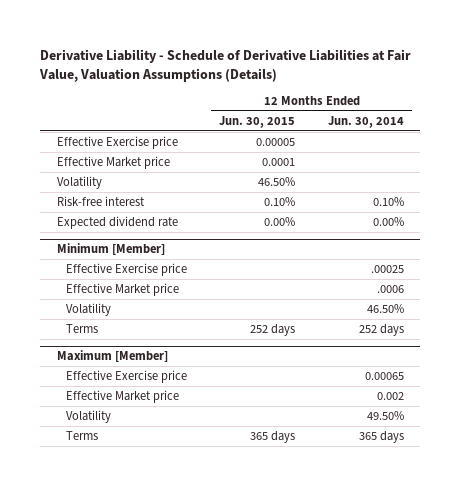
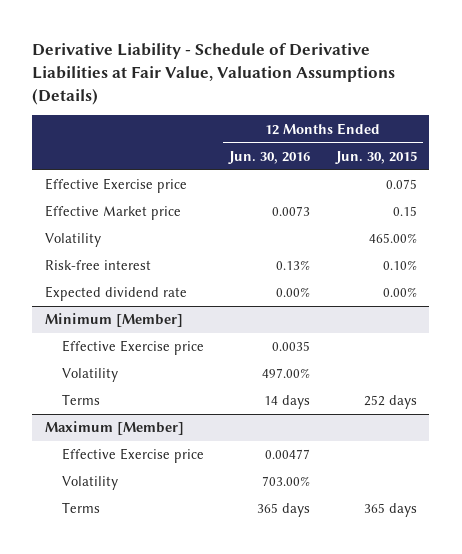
[328,115,405,128] Jun. 30, 2014 -> none
none -> [228,150,311,164] Jun. 30, 2016
[256,138,296,147] 0.00005 -> [385,179,417,190] 0.075
[262,158,296,167] 0.0001 -> [392,206,417,217] 0.15
[258,177,296,187] 46.50% -> [368,233,417,244] 465.00%
[65,283,179,297] Effective Market price -> none
[65,390,179,404] Effective Market price -> none

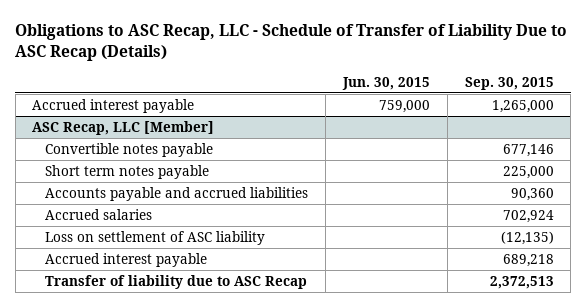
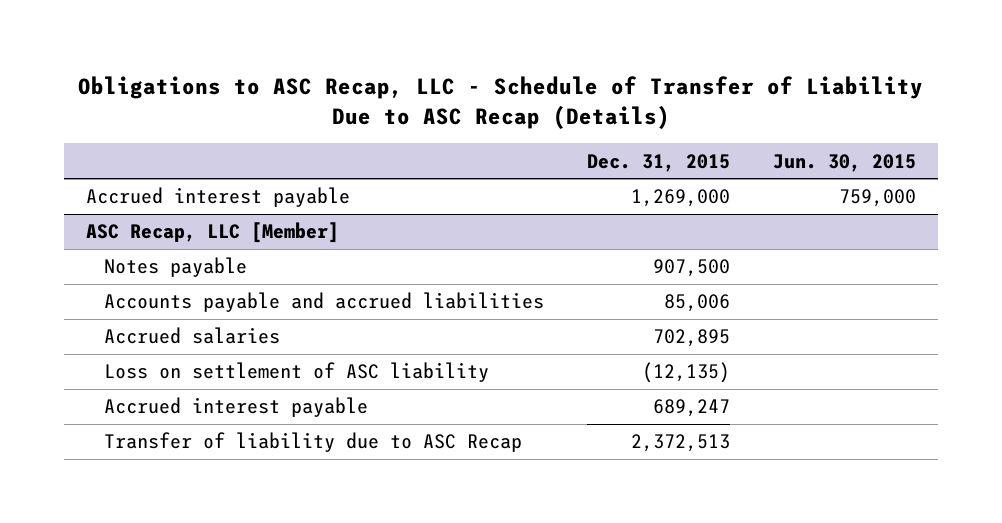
[464,76,554,90] Sep. 30, 2015 -> none
none -> [587,153,731,172] Dec. 31, 2015
[45,164,210,179] Short term notes payable -> none
[45,142,214,157] Convertible notes payable -> [103,257,247,278] Notes payable

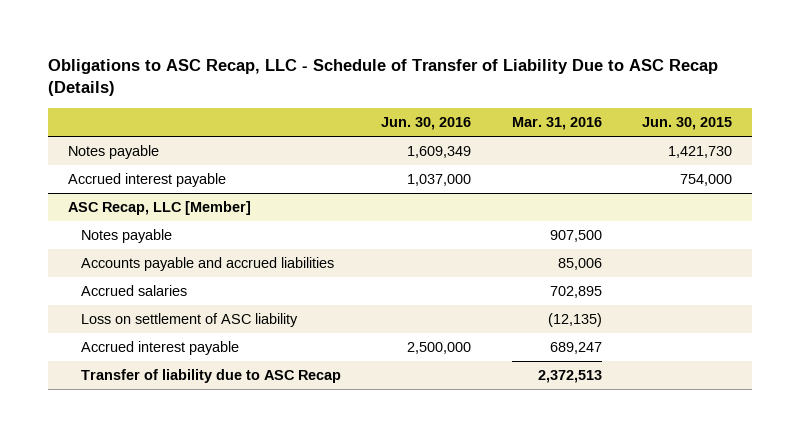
[587,153,731,172] Dec. 31, 2015 -> none
none -> [381,117,472,131] Jun. 30, 2016
none -> [511,117,602,131] Mar. 31, 2016
none -> [68,145,160,160] Notes payable
[839,189,917,208] 759,000 -> [679,174,732,187] 754,000

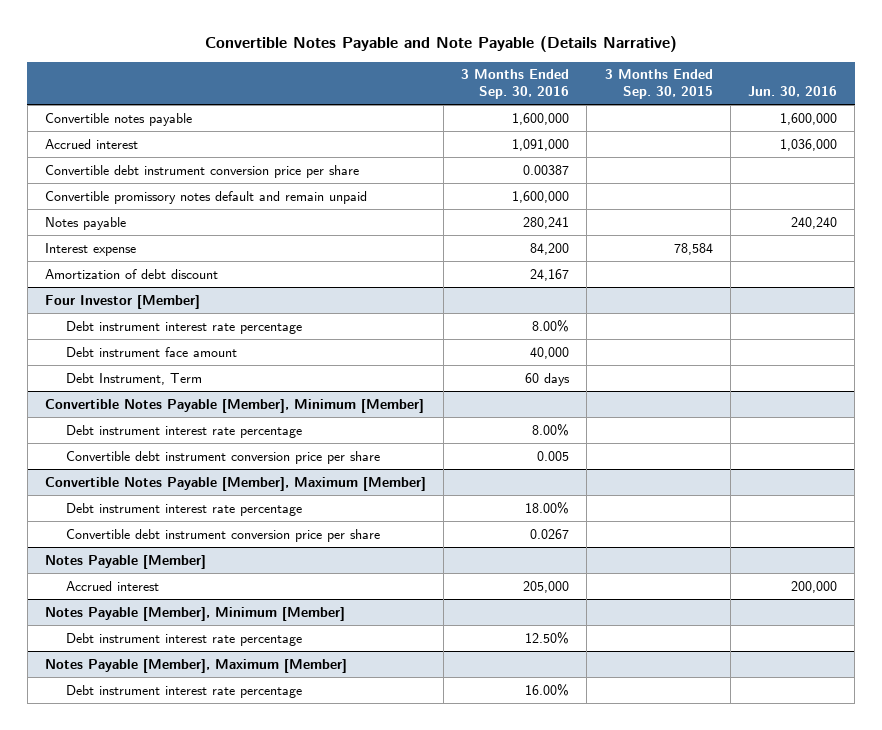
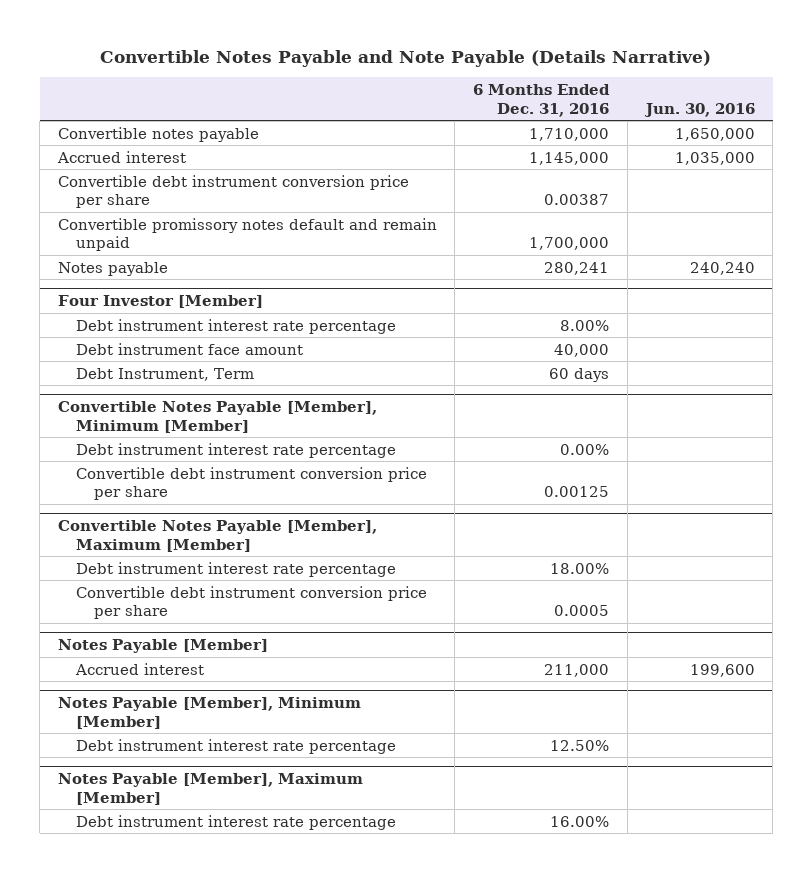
[461,69,570,100] 3 Months Ended Sep. 30, 2016 -> none
[604,69,713,100] 3 Months Ended Sep. 30, 2015 -> none
none -> [473,84,611,117] 6 Months Ended Dec. 31, 2016
[779,112,837,125] 1,600,000 -> [674,127,755,141] 1,650,000
[779,138,837,151] 1,036,000 -> [674,151,755,165] 1,035,000
[44,242,136,256] Interest expense -> none
[44,268,218,279] Amortization of debt discount -> none
[790,580,837,593] 200,000 -> [689,663,755,677] 199,600

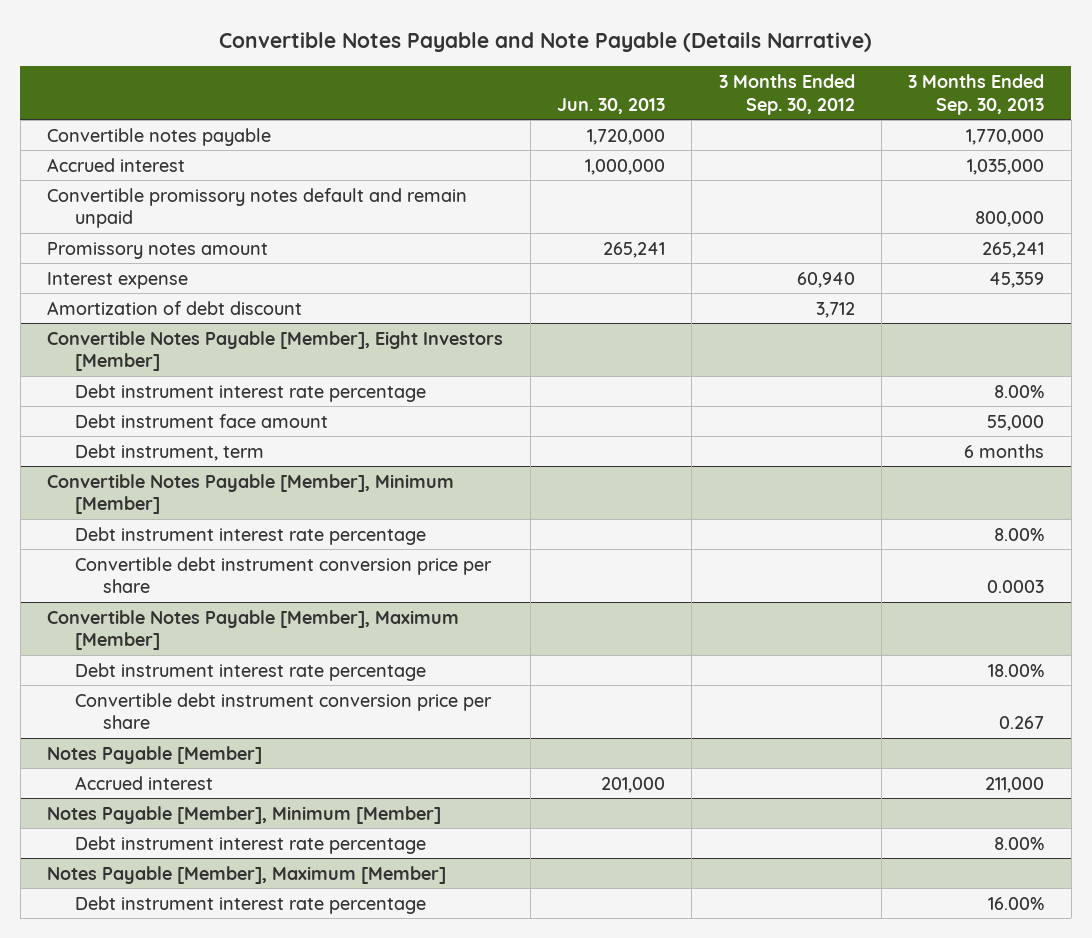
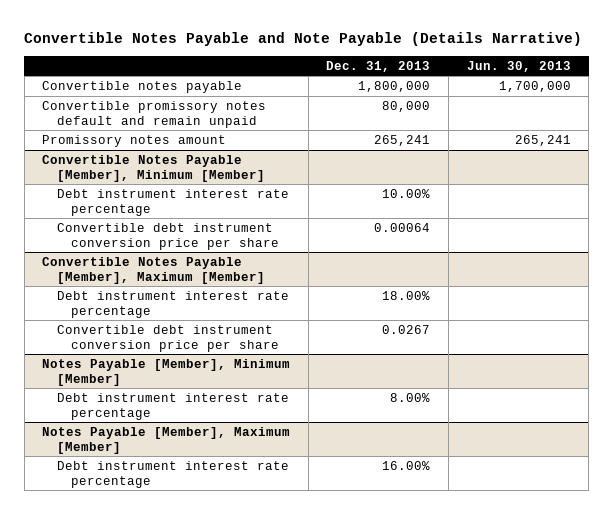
[718,73,855,115] 3 Months Ended Sep. 30, 2012 -> none
[908,73,1045,115] 3 Months Ended Sep. 30, 2013 -> none
none -> [326,60,431,72] Dec. 31, 2013
[47,157,186,172] Accrued interest -> none
[586,128,665,145] 1,720,000 -> [498,80,571,92] 1,700,000
[47,271,189,289] Interest expense -> none
[47,300,303,315] Amortization of debt discount -> none
[47,330,504,372] Convertible Notes Payable [Member], Eight Investors [Member] -> none
[75,383,427,402] Debt instrument interest rate percentage -> none
[75,413,329,428] Debt instrument face amount -> none
[75,443,265,461] Debt instrument, term -> none
[47,745,263,764] Notes Payable [Member] -> none
[75,775,214,790] Accrued interest -> none

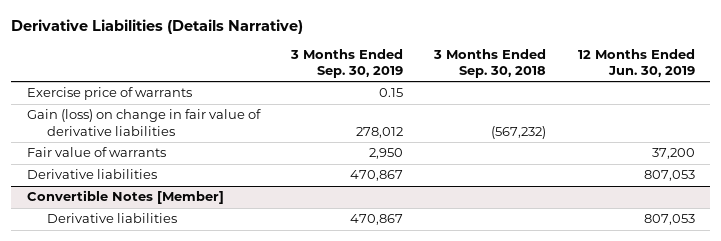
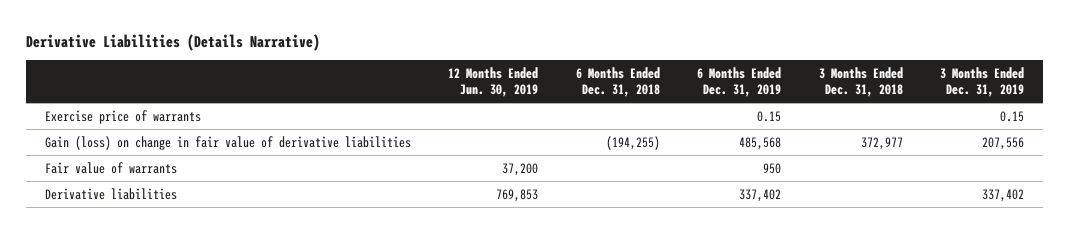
[289,48,403,79] 3 Months Ended Sep. 30, 2019 -> none
[433,48,547,79] 3 Months Ended Sep. 30, 2018 -> none
none -> [575,66,660,98] 6 Months Ended Dec. 31, 2018
none -> [697,66,782,98] 6 Months Ended Dec. 31, 2019
none -> [818,66,903,98] 3 Months Ended Dec. 31, 2018
none -> [940,66,1025,98] 3 Months Ended Dec. 31, 2019
[26,190,224,205] Convertible Notes [Member] -> none
[46,213,177,224] Derivative liabilities -> none
[643,170,695,182] 807,053 -> [496,188,539,202] 769,853

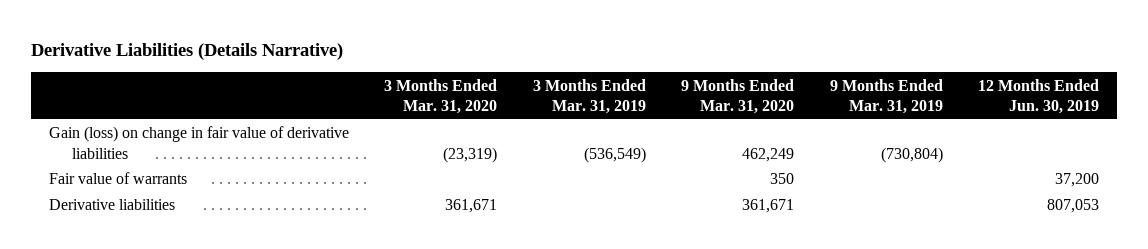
[575,66,660,98] 6 Months Ended Dec. 31, 2018 -> none
[697,66,782,98] 6 Months Ended Dec. 31, 2019 -> none
[818,66,903,98] 3 Months Ended Dec. 31, 2018 -> none
[940,66,1025,98] 3 Months Ended Dec. 31, 2019 -> none
none -> [384,78,498,114] 3 Months Ended Mar. 31, 2020
none -> [532,78,646,114] 3 Months Ended Mar. 31, 2019
none -> [681,78,795,114] 9 Months Ended Mar. 31, 2020
none -> [829,78,943,114] 9 Months Ended Mar. 31, 2019
[44,109,201,124] Exercise price of warrants -> none
[496,188,539,202] 769,853 -> [1046,199,1099,214] 807,053

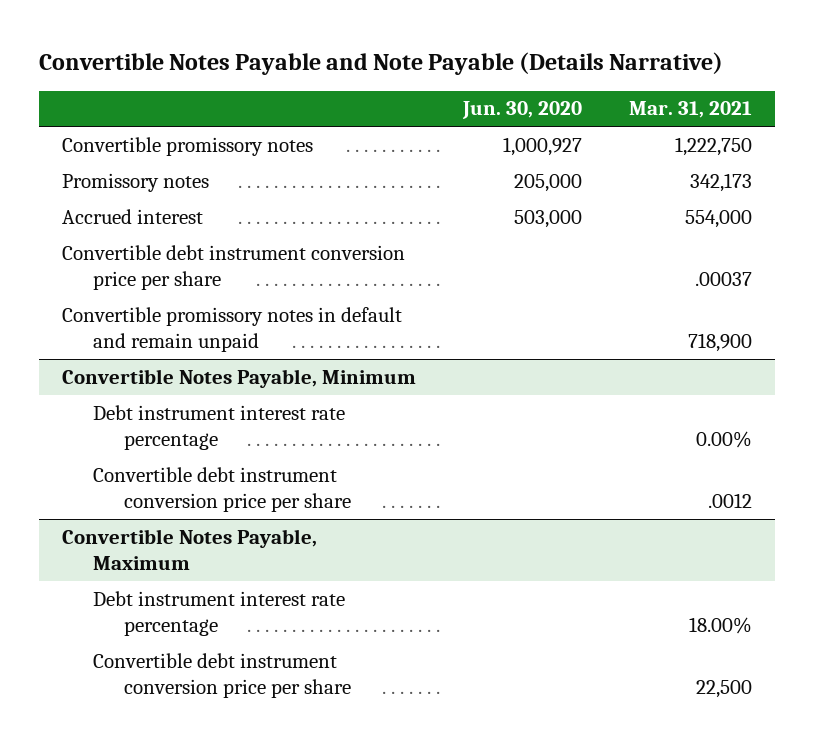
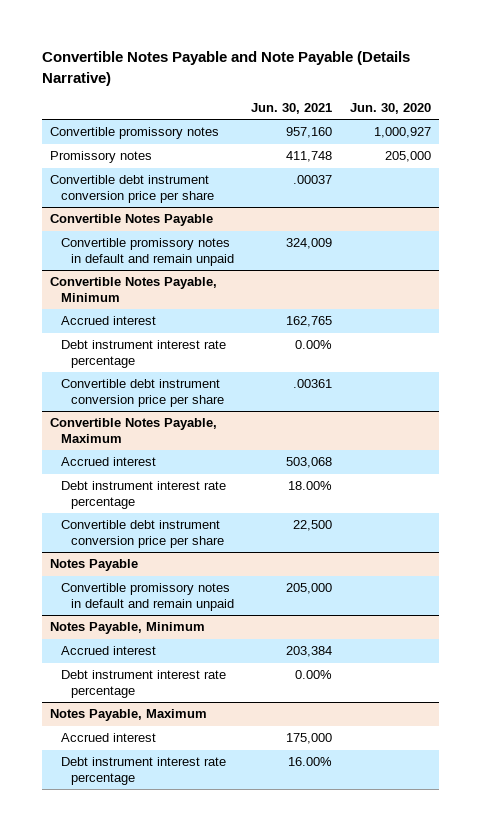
[628,101,752,119] Mar. 31, 2021 -> none
none -> [251,103,333,115] Jun. 30, 2021
[62,208,204,224] Accrued interest -> none
[62,306,403,352] Convertible promissory notes in default and remain unpaid -> none
none -> [50,214,214,227] Convertible Notes Payable
none -> [60,238,234,266] Convertible promissory notes in default and remain unpaid
none -> [60,316,156,326] Accrued interest
none -> [60,457,156,467] Accrued interest
none -> [50,559,139,572] Notes Payable
none -> [60,583,234,611] Convertible promissory notes in default and remain unpaid
none -> [50,622,206,635] Notes Payable, Minimum
none -> [60,646,156,656] Accrued interest
none -> [60,670,226,698] Debt instrument interest rate percentage
none -> [50,709,208,722] Notes Payable, Maximum
none -> [60,733,156,743] Accrued interest
none -> [60,757,226,785] Debt instrument interest rate percentage

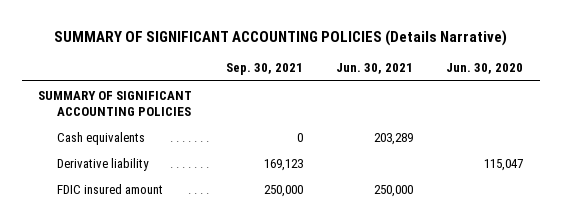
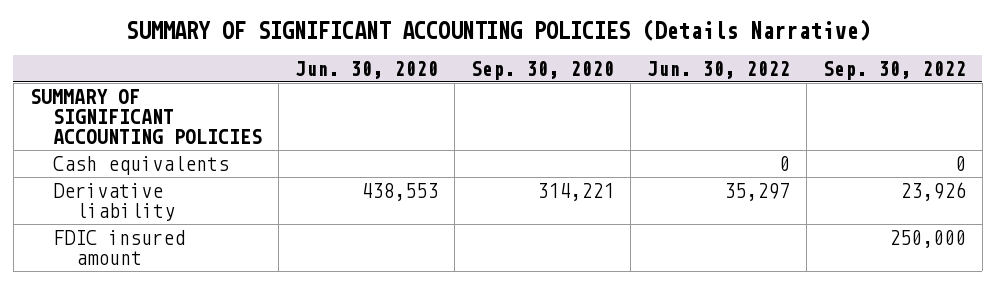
[225,63,303,76] Sep. 30, 2021 -> none
[336,63,414,75] Jun. 30, 2021 -> none
none -> [470,60,614,80] Sep. 30, 2020
none -> [646,60,790,79] Jun. 30, 2022
none -> [822,60,966,80] Sep. 30, 2022
[484,158,524,171] 115,047 -> [360,183,438,202] 438,553

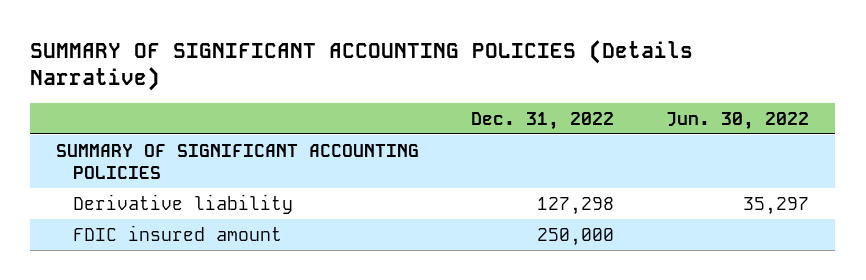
[294,60,438,79] Jun. 30, 2020 -> none
[470,60,614,80] Sep. 30, 2020 -> none
[822,60,966,80] Sep. 30, 2022 -> none
none -> [471,111,615,130] Dec. 31, 2022
[52,156,229,176] Cash equivalents -> none

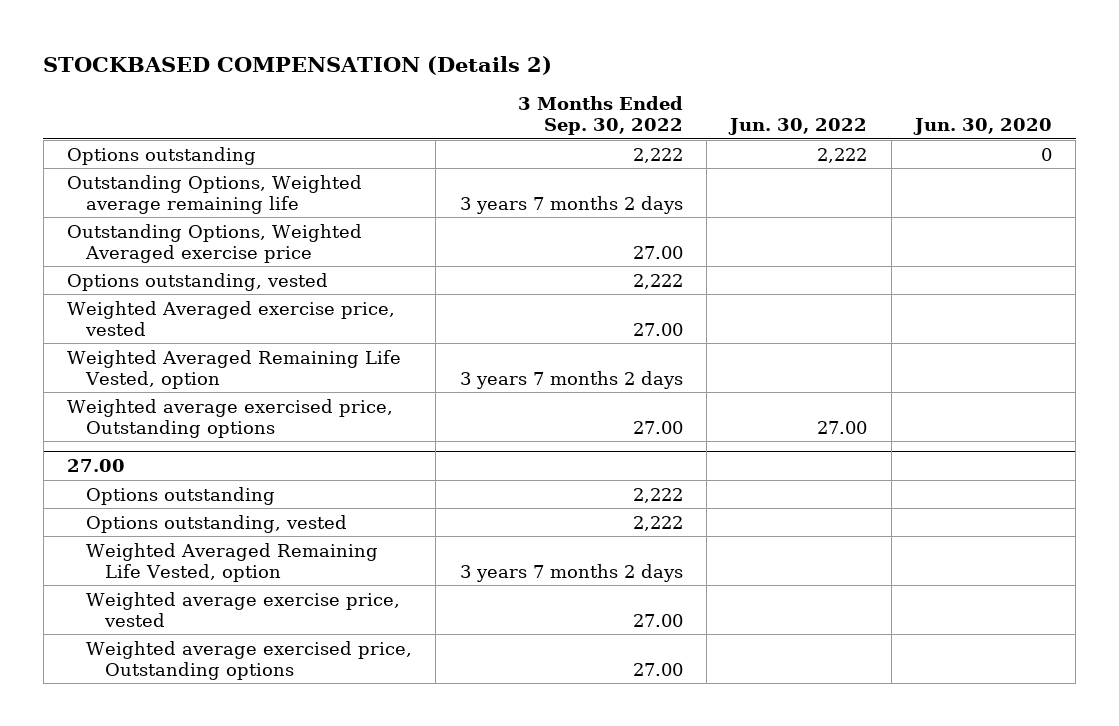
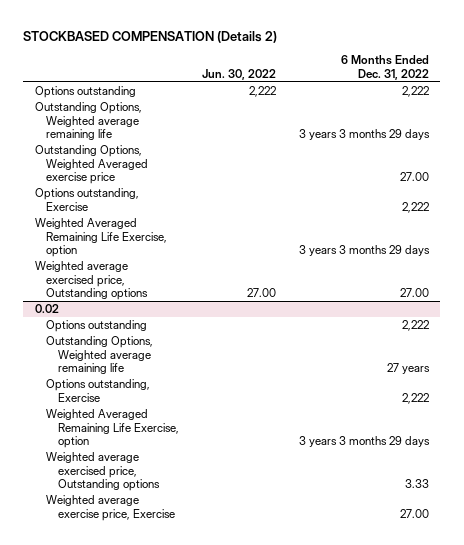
[517,96,683,136] 3 Months Ended Sep. 30, 2022 -> none
[912,118,1052,136] Jun. 30, 2020 -> none
none -> [341,55,430,80] 6 Months Ended Dec. 31, 2022
[67,300,396,336] Weighted Averaged exercise price, vested -> none
[67,272,329,291] Options outstanding, vested -> [34,188,139,211] Options outstanding, Exercise
[67,349,402,389] Weighted Averaged Remaining Life Vested, option -> [34,218,168,258] Weighted Averaged Remaining Life Exercise, option
[67,459,126,473] 27.00 -> none
[86,486,276,505] Options outstanding -> none
[86,514,348,533] Options outstanding, vested -> none
[86,542,379,582] Weighted Averaged Remaining Life Vested, option -> none
[86,591,401,627] Weighted average exercise price, vested -> none
[86,640,413,680] Weighted average exercised price, Outstanding options -> none
none -> [34,304,59,314] 0.02
none -> [46,320,148,333] Options outstanding
none -> [46,336,154,375] Outstanding Options, Weighted average remaining life
none -> [46,379,151,402] Options outstanding, Exercise
none -> [46,409,180,449] Weighted Averaged Remaining Life Exercise, option
none -> [46,452,161,492] Weighted average exercised price, Outstanding options
none -> [46,495,176,521] Weighted average exercise price, Exercise

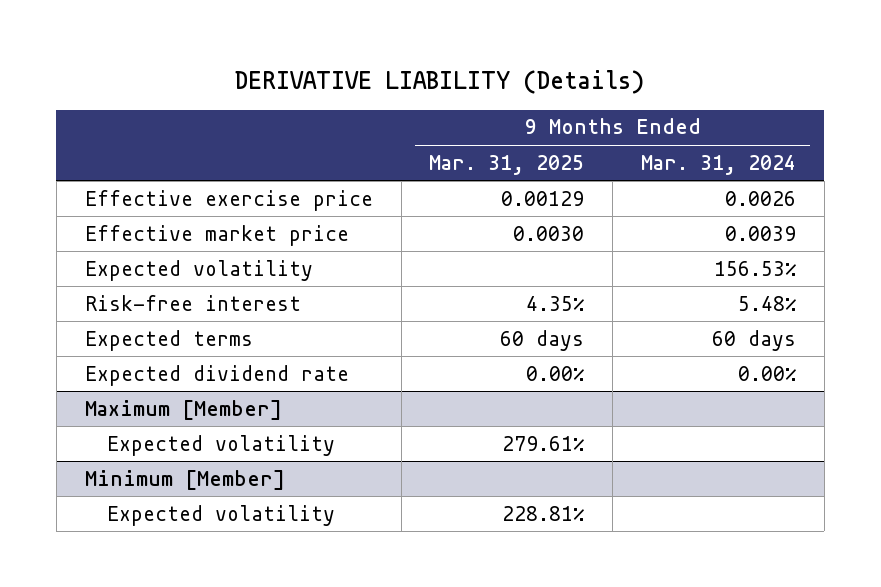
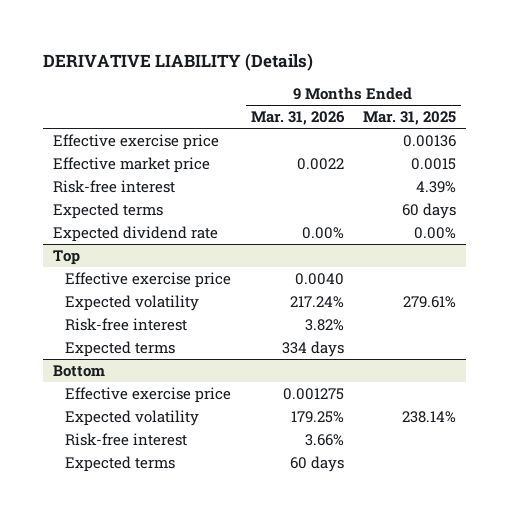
[641,154,797,175] Mar. 31, 2024 -> none
none -> [250,111,345,126] Mar. 31, 2026
[84,259,313,281] Expected volatility -> none
[501,190,585,206] 0.00129 -> [402,135,456,148] 0.00136
[513,225,585,241] 0.0030 -> [410,158,456,171] 0.0015
[526,295,586,311] 4.35% -> [415,181,456,194] 4.39%
[84,399,282,420] Maximum [Member] -> [53,250,81,266] Top
none -> [65,272,232,289] Effective exercise price
[84,469,285,490] Minimum [Member] -> none
[107,504,336,526] Expected volatility -> none
none -> [65,318,188,332] Risk-free interest
none -> [65,341,176,358] Expected terms
none -> [53,365,106,378] Bottom
none -> [65,387,232,404] Effective exercise price
none -> [65,410,200,427] Expected volatility
none -> [65,433,188,447] Risk-free interest
none -> [65,456,176,473] Expected terms

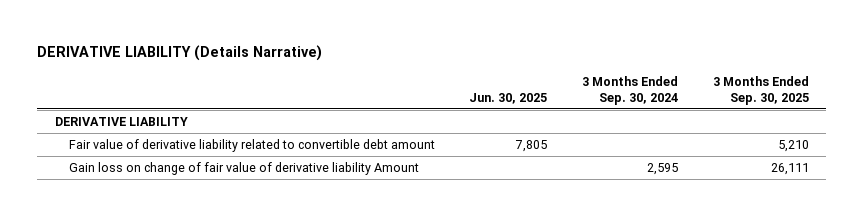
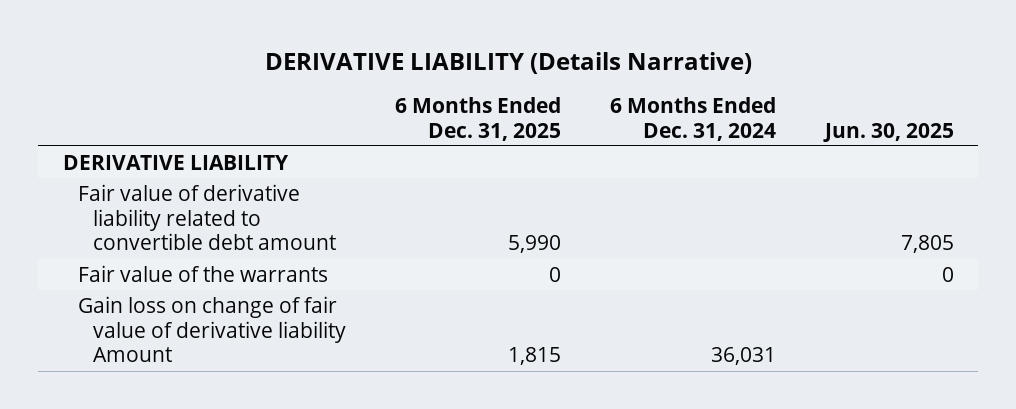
[582,75,679,105] 3 Months Ended Sep. 30, 2024 -> none
[712,75,809,105] 3 Months Ended Sep. 30, 2025 -> none
none -> [394,96,561,141] 6 Months Ended Dec. 31, 2025
none -> [609,96,776,141] 6 Months Ended Dec. 31, 2024
none -> [77,264,328,282] Fair value of the warrants

